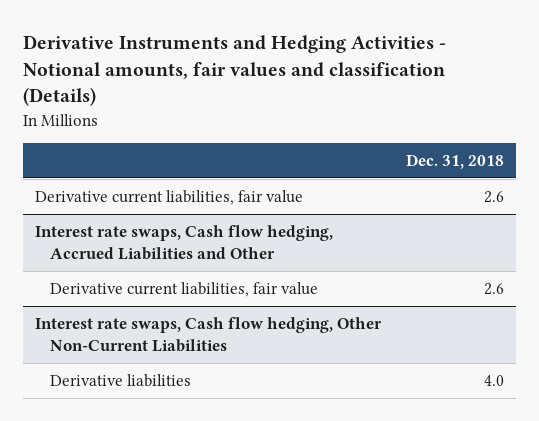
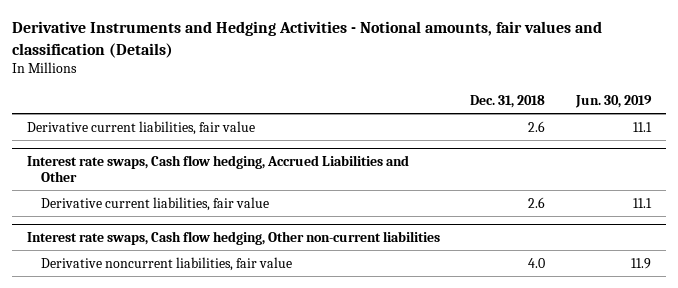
none -> [574,94,652,108] Jun. 30, 2019
[49,374,191,388] Derivative liabilities -> none
[34,317,382,353] Interest rate swaps, Cash flow hedging, Other Non-Current Liabilities -> [26,230,440,245] Interest rate swaps, Cash flow hedging, Other non-current liabilities
none -> [41,256,293,271] Derivative noncurrent liabilities, fair value

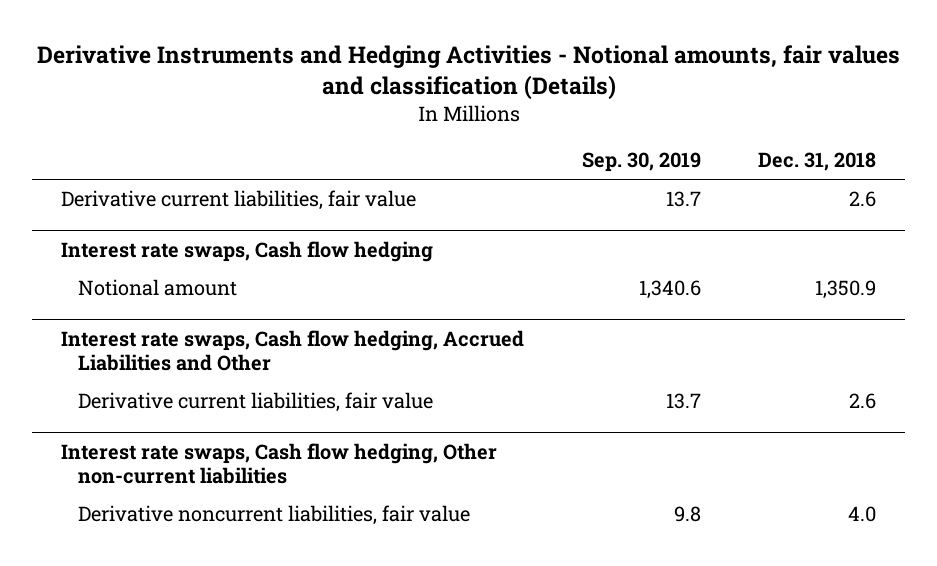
[574,94,652,108] Jun. 30, 2019 -> none
none -> [581,152,701,173] Sep. 30, 2019
none -> [60,241,433,263] Interest rate swaps, Cash flow hedging
none -> [78,279,238,297] Notional amount

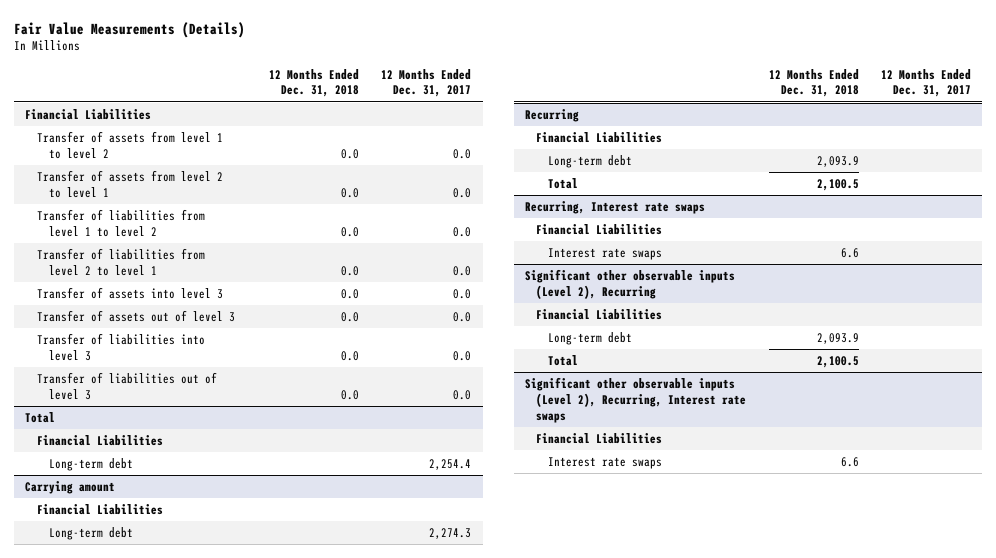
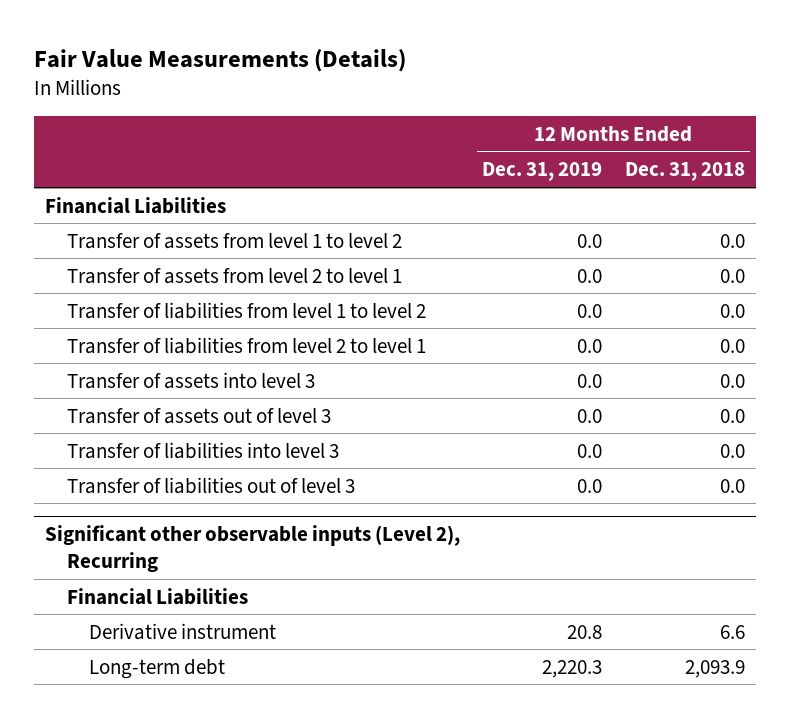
[381,68,472,98] 12 Months Ended Dec. 31, 2017 -> none
none -> [482,162,603,182] Dec. 31, 2019
[25,411,56,423] Total -> none
[36,434,163,446] Financial Liabilities -> none
[48,457,133,471] Long-term debt -> none
[25,480,116,494] Carrying amount -> none
[36,503,163,515] Financial Liabilities -> none
[48,526,133,540] Long-term debt -> none
[524,108,579,122] Recurring -> none
[536,131,663,143] Financial Liabilities -> none
[547,154,632,168] Long-term debt -> none
[547,177,578,189] Total -> none
[524,200,705,214] Recurring, Interest rate swaps -> none
[536,223,663,235] Financial Liabilities -> none
[547,247,662,260] Interest rate swaps -> none
none -> [89,622,277,640] Derivative instrument
[547,354,578,366] Total -> none
[524,376,747,423] Significant other observable inputs (Level 2), Recurring, Interest rate swaps -> none
[536,432,663,444] Financial Liabilities -> none
[547,456,662,469] Interest rate swaps -> none

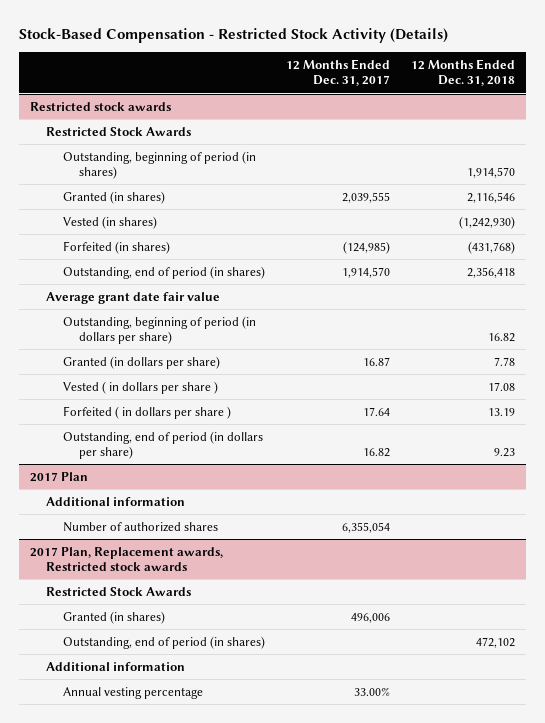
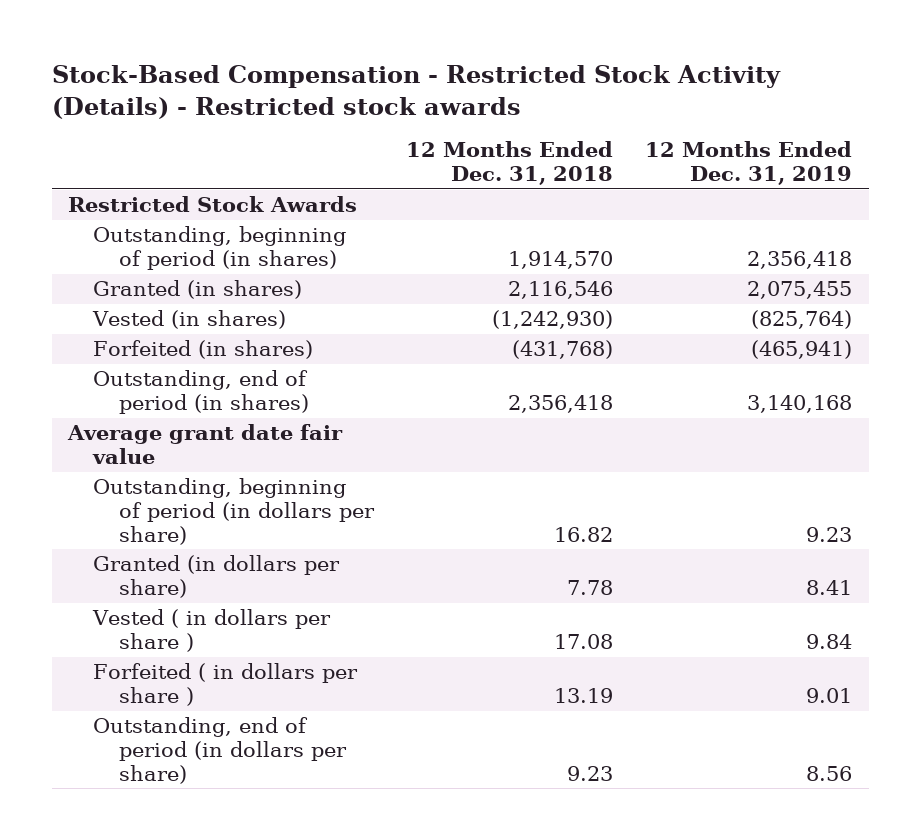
[19,28,449,44] Stock-Based Compensation - Restricted Stock Activity (Details) -> [51,65,781,119] Stock-Based Compensation - Restricted Stock Activity (Details) - Restricted stock awards
[285,59,390,87] 12 Months Ended Dec. 31, 2017 -> none
none -> [645,141,853,186] 12 Months Ended Dec. 31, 2019
[29,101,171,111] Restricted stock awards -> none
[29,471,88,482] 2017 Plan -> none
[46,496,186,506] Additional information -> none
[62,521,218,532] Number of authorized shares -> none
[29,546,223,572] 2017 Plan, Replacement awards, Restricted stock awards -> none
[46,586,192,596] Restricted Stock Awards -> none
[62,610,165,624] Granted (in shares) -> none
[62,635,265,649] Outstanding, end of period (in shares) -> none
[46,661,186,671] Additional information -> none
[62,686,203,699] Annual vesting percentage -> none

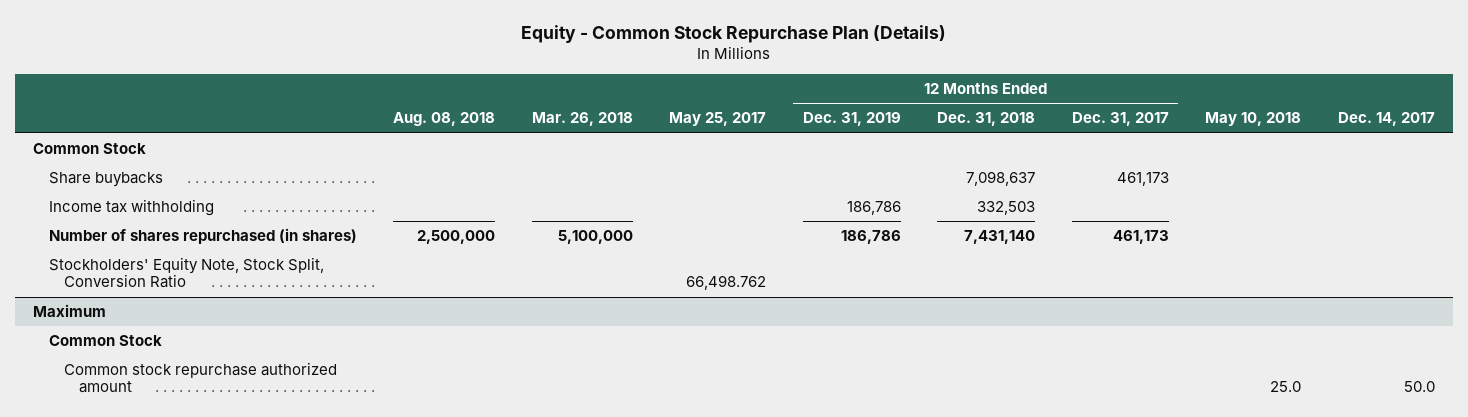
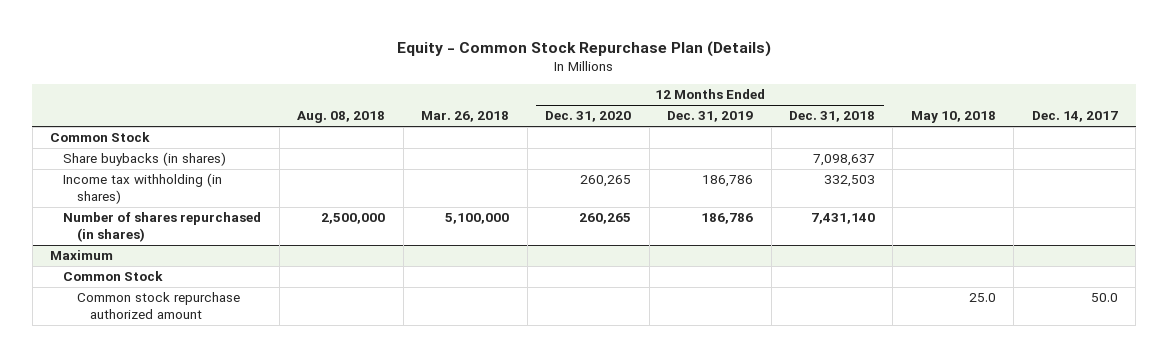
[669,112,767,127] May 25, 2017 -> none
[1071,112,1169,127] Dec. 31, 2017 -> none
none -> [545,111,632,123] Dec. 31, 2020
[48,172,163,188] Share buybacks -> [63,152,227,167] Share buybacks (in shares)
[48,199,214,217] Income tax withholding -> [63,173,223,205] Income tax withholding (in shares)
[48,257,324,289] Stockholders' Equity Note, Stock Split, Conversion Ratio -> none

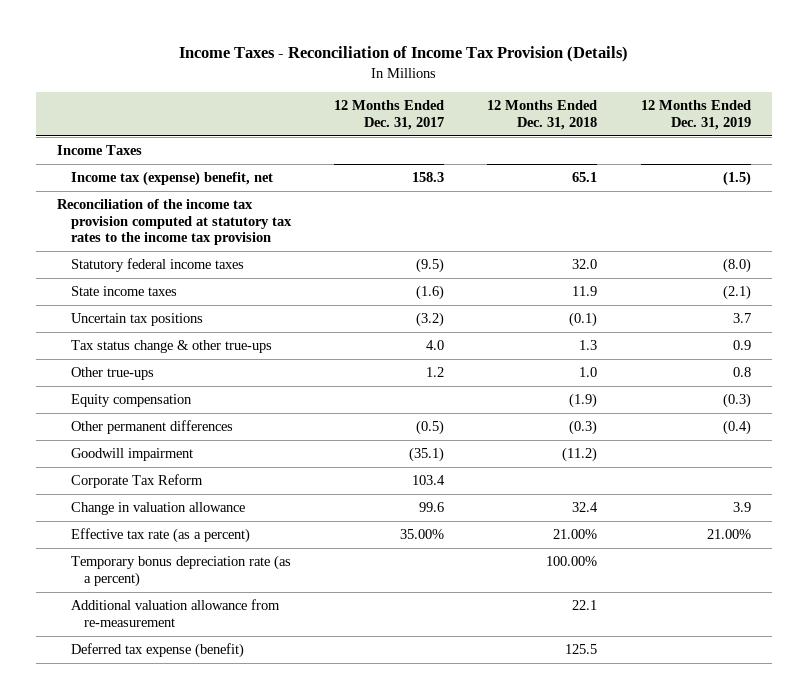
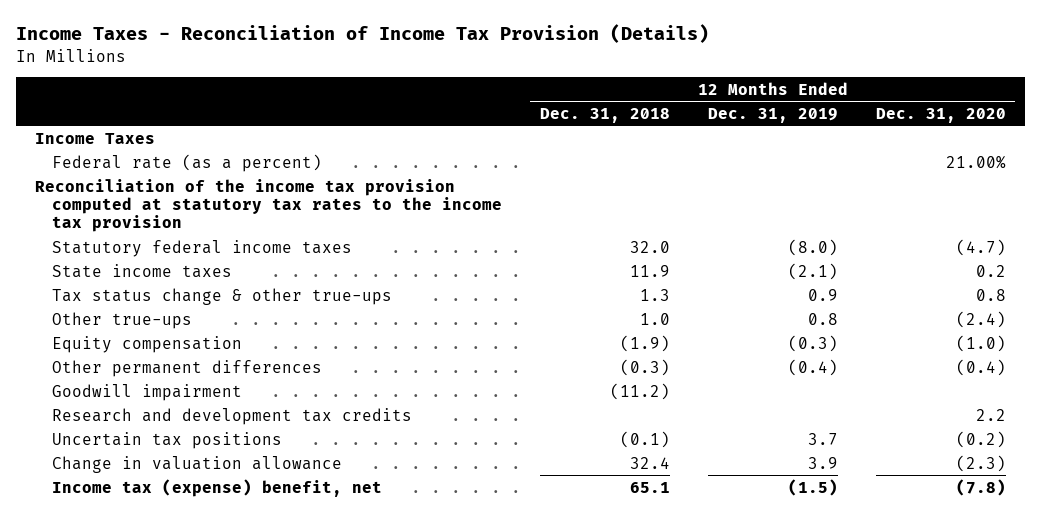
[333,100,444,130] 12 Months Ended Dec. 31, 2017 -> none
none -> [875,107,1006,123] Dec. 31, 2020
none -> [51,153,322,172] Federal rate (as a percent)
[70,474,203,489] Corporate Tax Reform -> none
none -> [51,407,412,425] Research and development tax credits
[70,313,203,327] Uncertain tax positions -> [51,431,282,449] Uncertain tax positions
[70,528,250,544] Effective tax rate (as a percent) -> none
[70,555,291,587] Temporary bonus depreciation rate (as a percent) -> none
[70,599,280,627] Additional valuation allowance from re-measurement -> none
[70,643,244,659] Deferred tax expense (benefit) -> none
[70,171,273,187] Income tax (expense) benefit, net -> [51,478,382,497] Income tax (expense) benefit, net

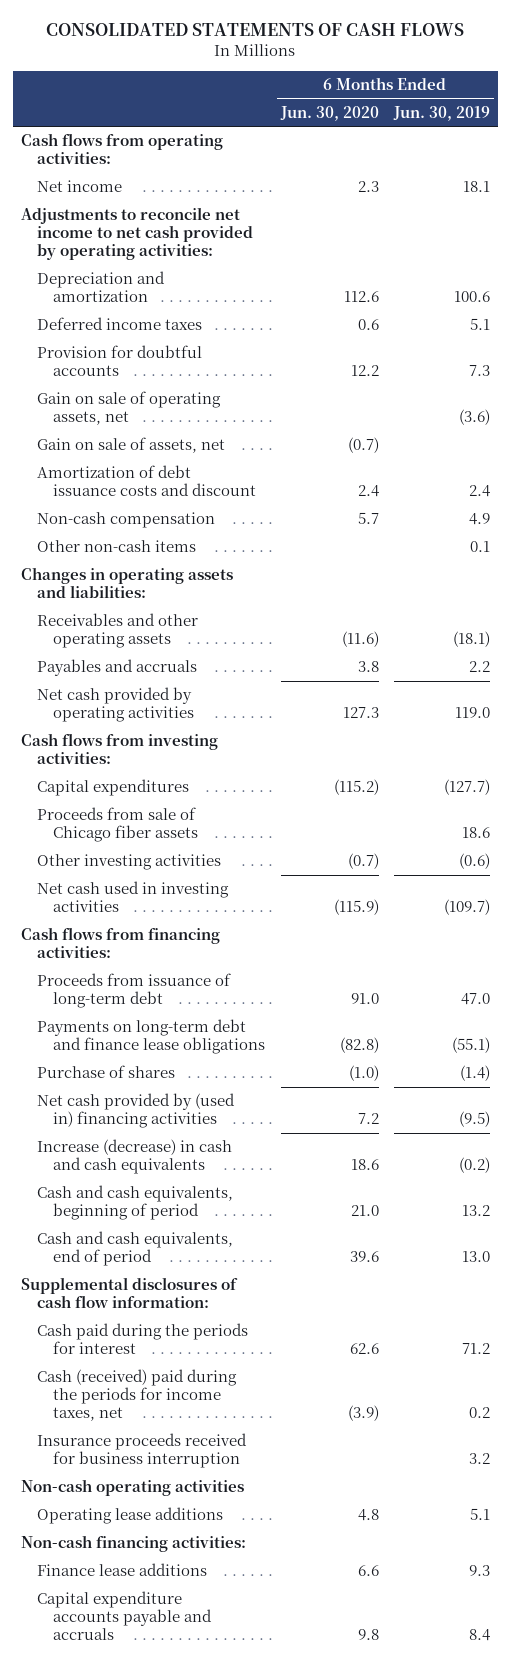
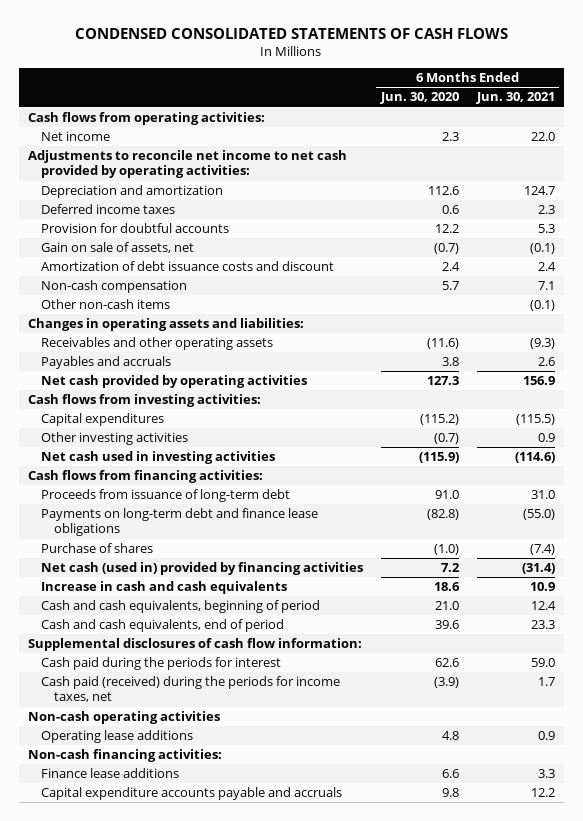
[46,23,465,37] CONSOLIDATED STATEMENTS OF CASH FLOWS -> [75,27,509,39] CONDENSED CONSOLIDATED STATEMENTS OF CASH FLOWS
[393,105,491,121] Jun. 30, 2019 -> none
none -> [475,92,555,105] Jun. 30, 2021
[36,391,221,426] Gain on sale of operating assets, net -> none
[36,807,199,843] Proceeds from sale of Chicago fiber assets -> none
[36,1093,235,1129] Net cash provided by (used in) financing activities -> [41,562,364,576] Net cash (used in) provided by financing activities
[36,1139,232,1175] Increase (decrease) in cash and cash equivalents -> [41,581,288,595] Increase in cash and cash equivalents
[36,1433,247,1469] Insurance proceeds received for business interruption -> none
[36,1369,237,1422] Cash (received) paid during the periods for income taxes, net -> [41,676,341,703] Cash paid (received) during the periods for income taxes, net

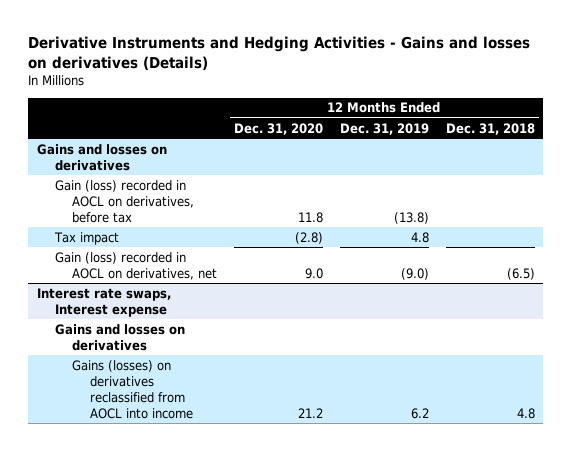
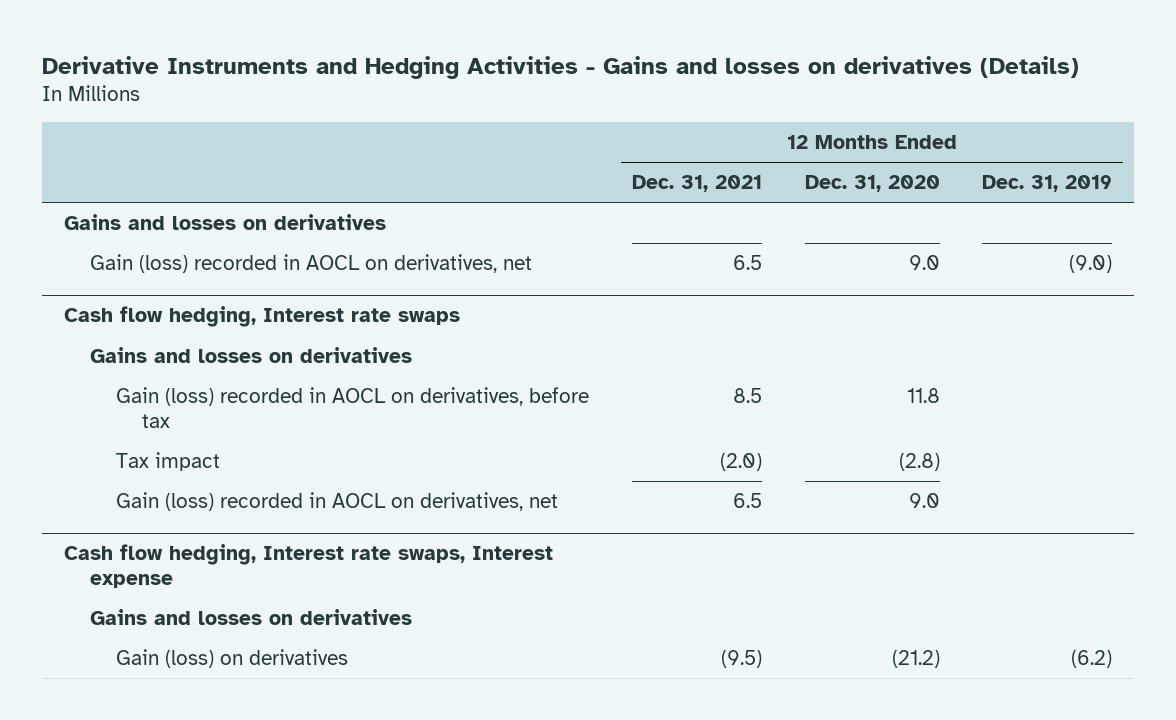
[445,122,535,135] Dec. 31, 2018 -> none
none -> [631,175,762,193] Dec. 31, 2021
[54,179,195,223] Gain (loss) recorded in AOCL on derivatives, before tax -> none
[53,231,119,245] Tax impact -> none
[36,287,171,317] Interest rate swaps, Interest expense -> none
none -> [63,306,460,328] Cash flow hedging, Interest rate swaps
[72,359,194,419] Gains (losses) on derivatives reclassified from AOCL into income -> none
none -> [116,387,590,428] Gain (loss) recorded in AOCL on derivatives, before tax
none -> [116,452,221,472] Tax impact
none -> [116,492,559,512] Gain (loss) recorded in AOCL on derivatives, net
none -> [63,544,553,589] Cash flow hedging, Interest rate swaps, Interest expense
none -> [89,609,412,626] Gains and losses on derivatives
none -> [116,649,349,669] Gain (loss) on derivatives

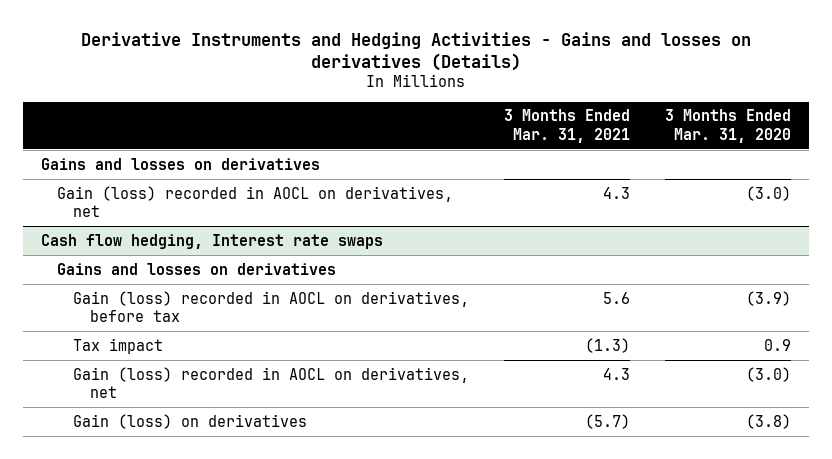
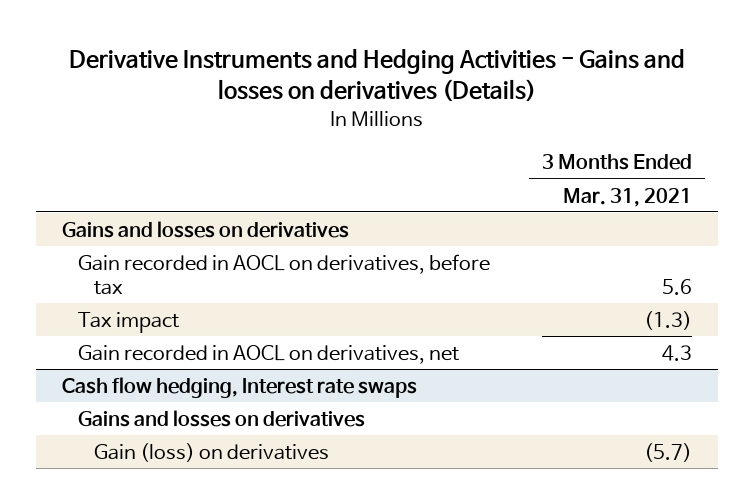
[665,109,792,143] 3 Months Ended Mar. 31, 2020 -> none
none -> [78,253,491,295] Gain recorded in AOCL on derivatives, before tax
none -> [78,311,180,333] Tax impact
[57,185,454,217] Gain (loss) recorded in AOCL on derivatives, net -> [78,344,460,364] Gain recorded in AOCL on derivatives, net
[73,290,470,322] Gain (loss) recorded in AOCL on derivatives, before tax -> none
[73,337,164,354] Tax impact -> none
[73,366,470,398] Gain (loss) recorded in AOCL on derivatives, net -> none

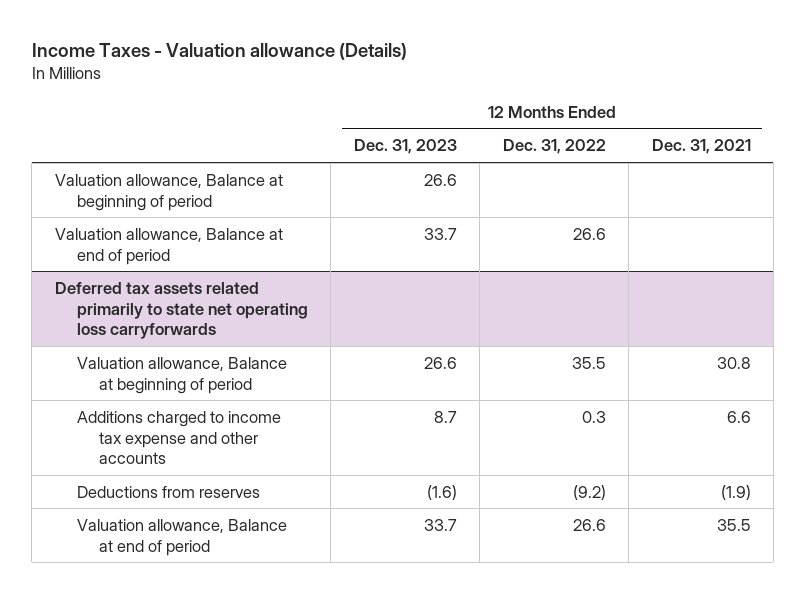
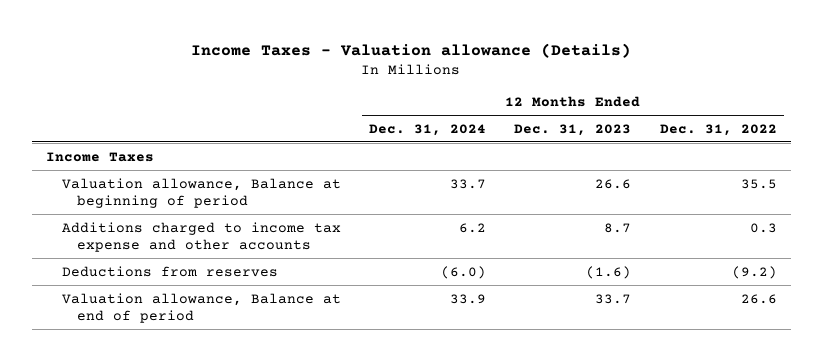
[651,139,751,155] Dec. 31, 2021 -> none
none -> [369,123,487,136] Dec. 31, 2024
[54,173,283,211] Valuation allowance, Balance at beginning of period -> none
[54,227,283,265] Valuation allowance, Balance at end of period -> none
[54,281,308,340] Deferred tax assets related primarily to state net operating loss carryforwards -> none
none -> [46,151,155,162] Income Taxes

